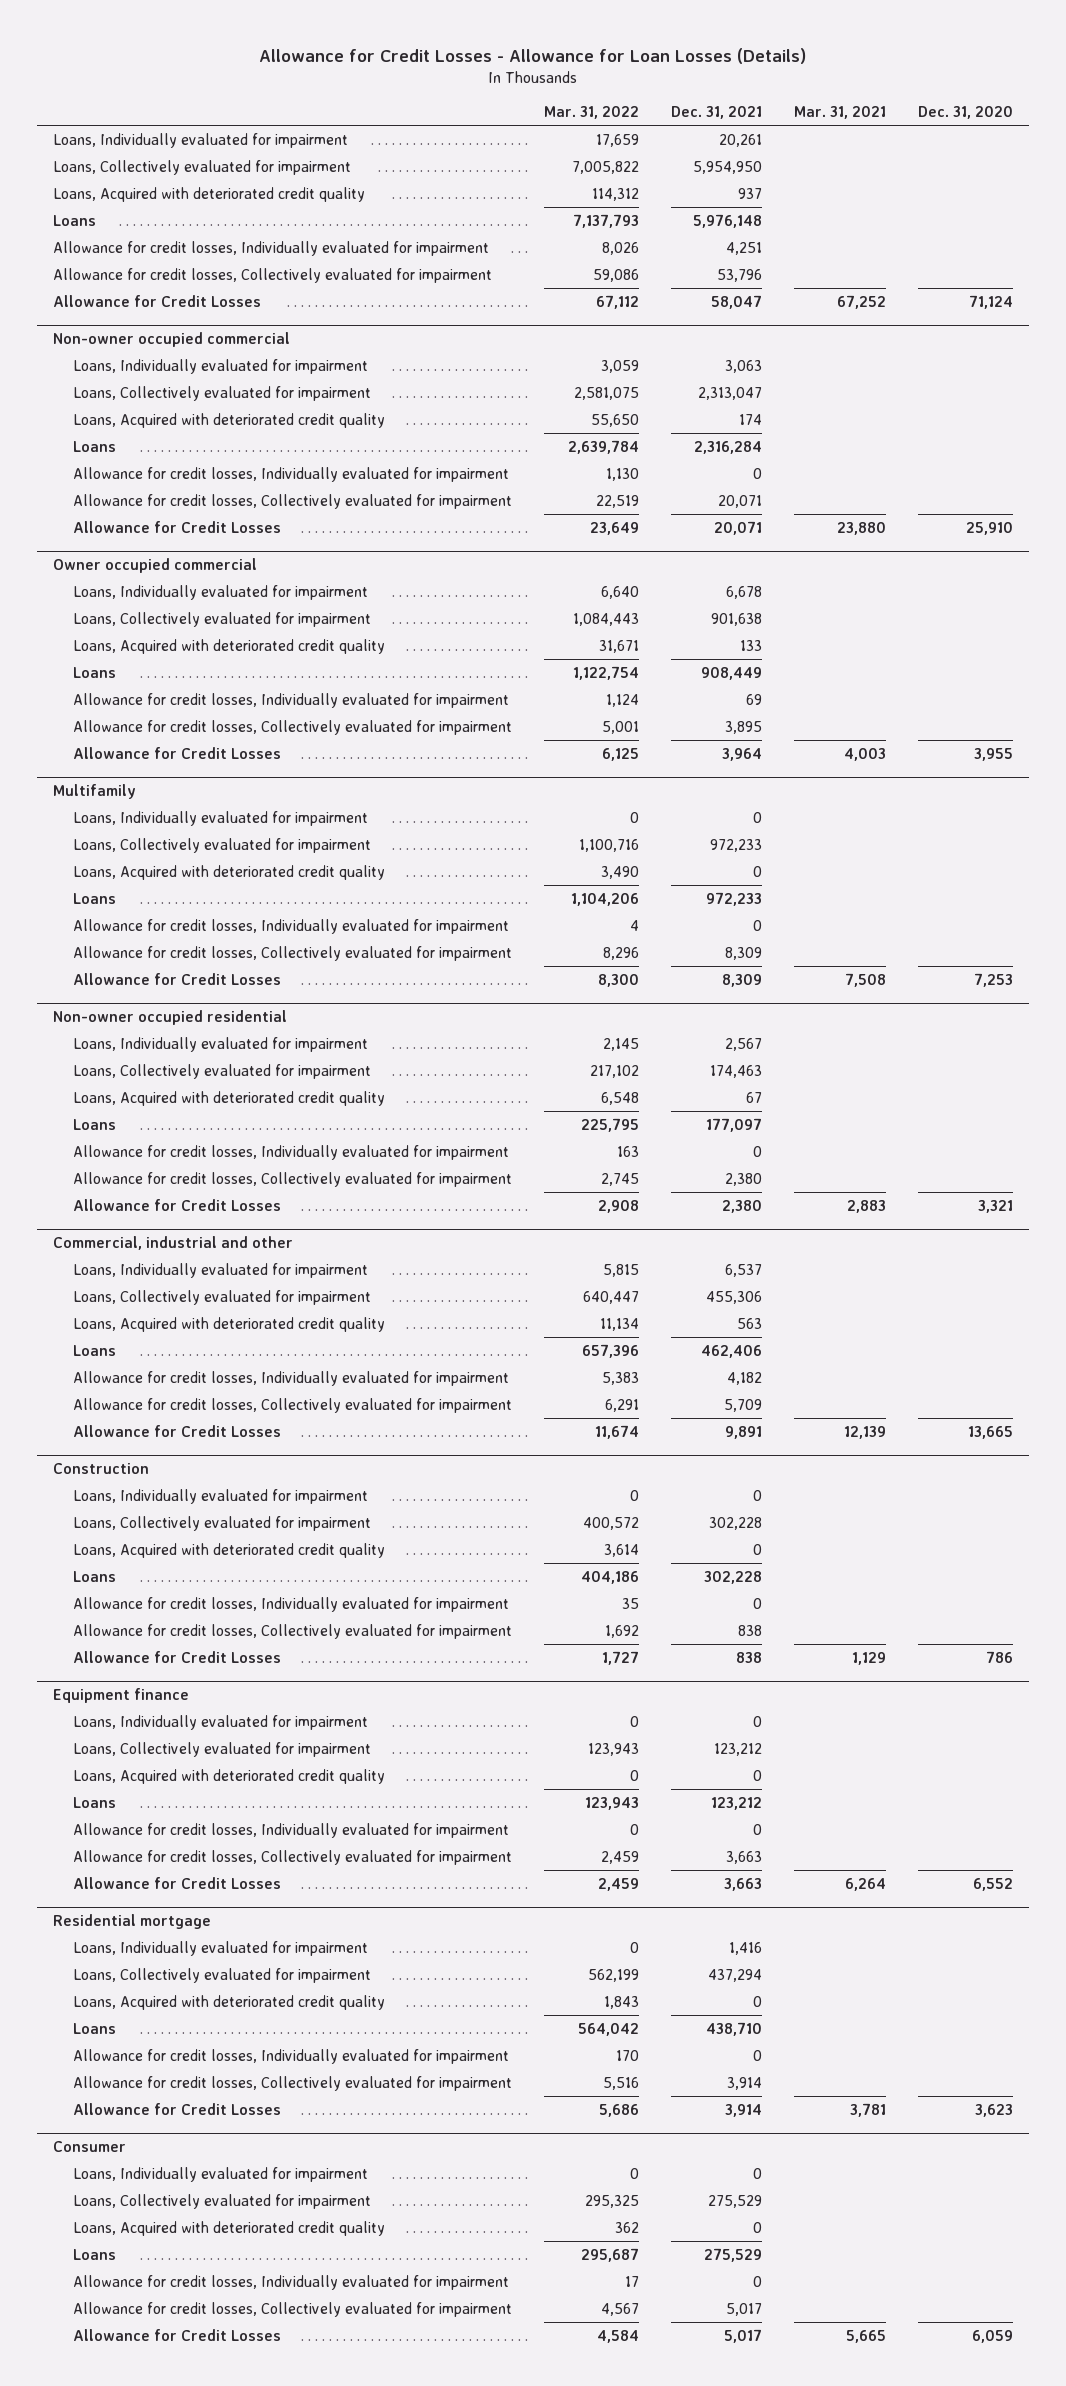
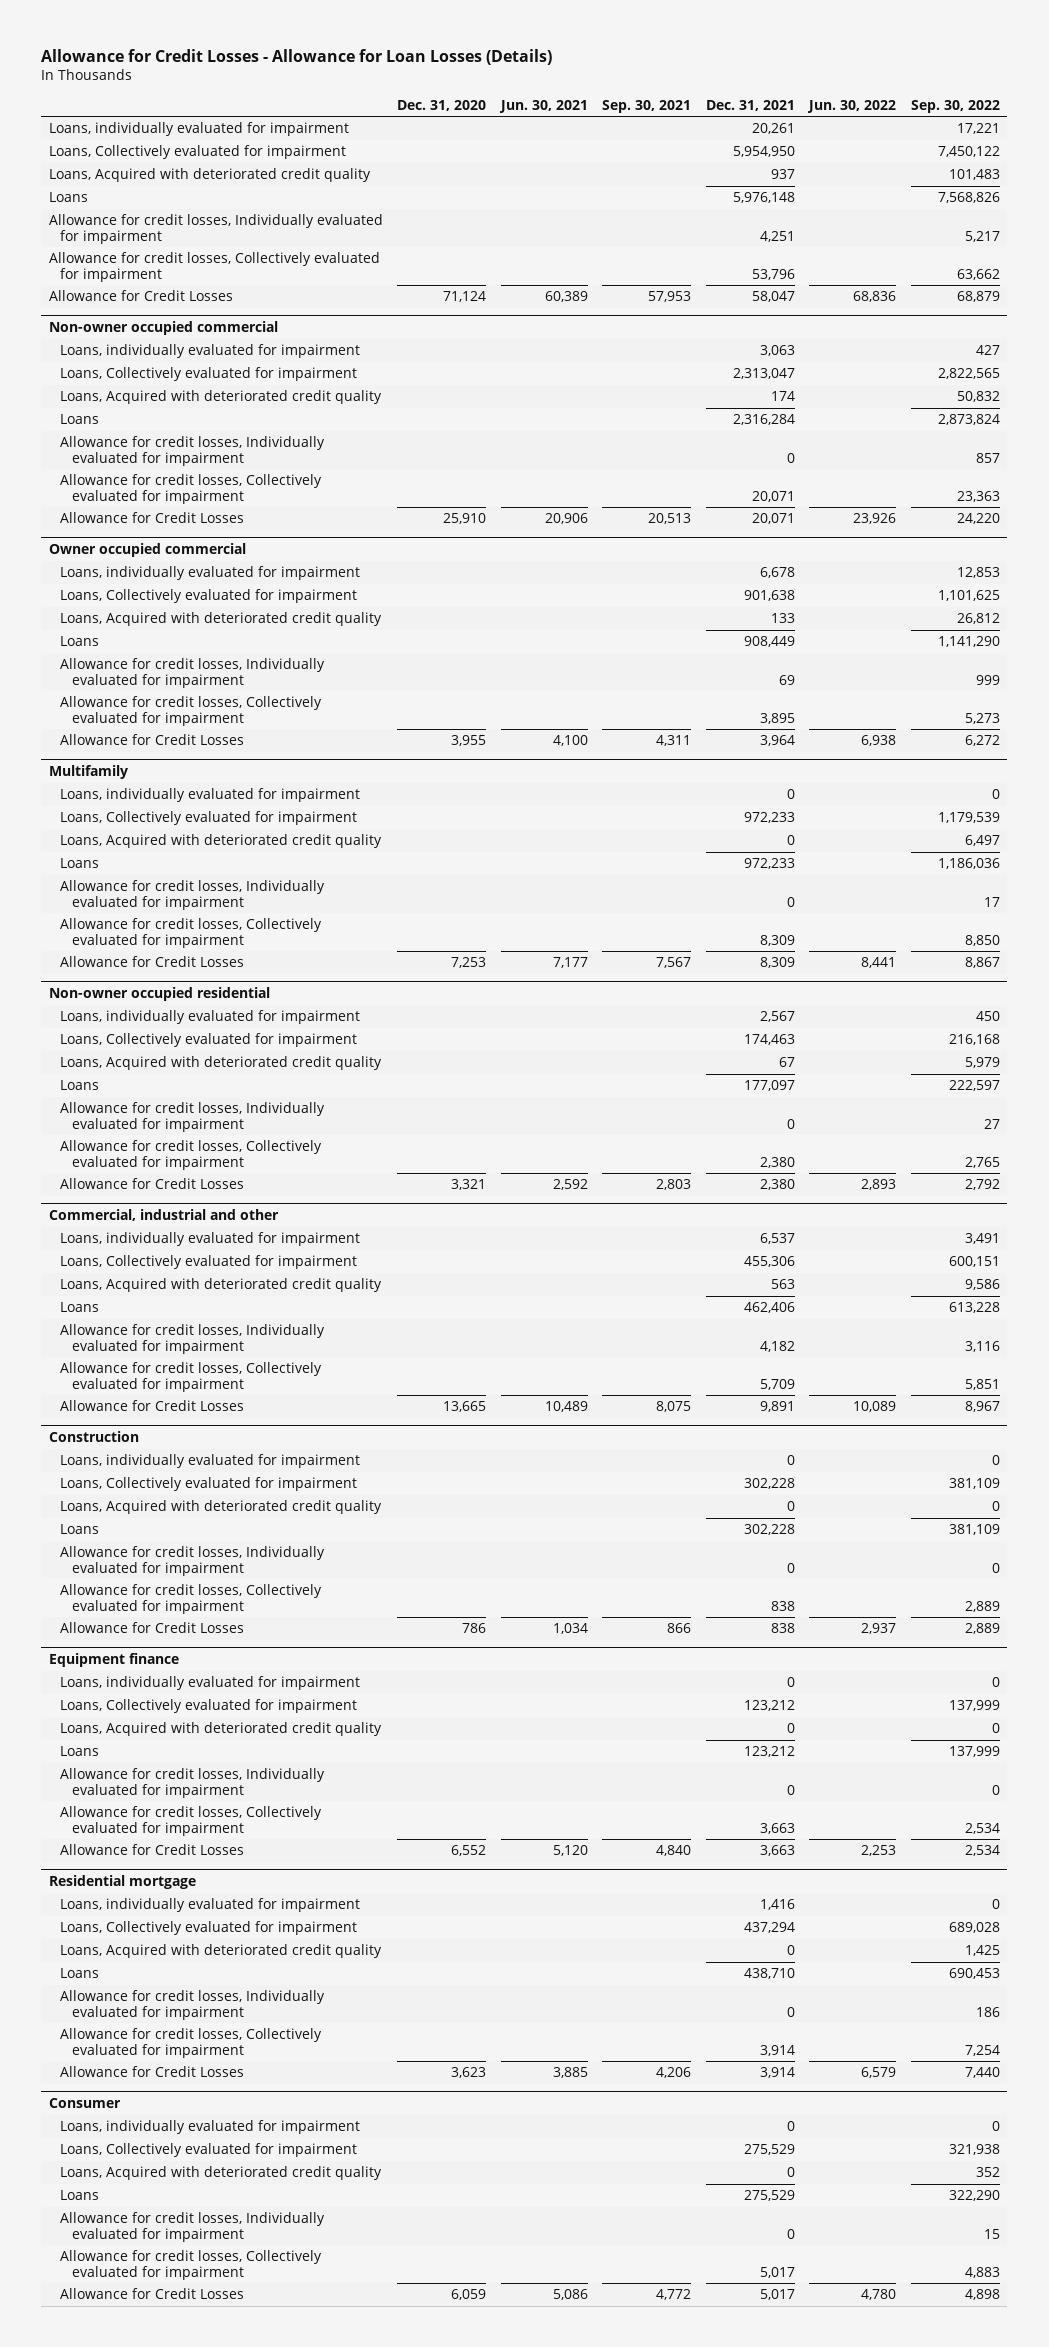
[544,106,640,120] Mar. 31, 2022 -> none
[794,106,887,120] Mar. 31, 2021 -> none
none -> [498,99,588,113] Jun. 30, 2021
none -> [602,99,692,113] Sep. 30, 2021
none -> [807,99,897,113] Jun. 30, 2022
none -> [910,99,1000,113] Sep. 30, 2022
[53,132,349,148] Loans, Individually evaluated for impairment -> [48,122,349,137] Loans, individually evaluated for impairment
[73,358,369,374] Loans, Individually evaluated for impairment -> [60,344,361,359] Loans, individually evaluated for impairment
[73,584,369,600] Loans, Individually evaluated for impairment -> [60,566,361,581] Loans, individually evaluated for impairment
[73,810,369,826] Loans, Individually evaluated for impairment -> [60,788,361,803] Loans, individually evaluated for impairment
[73,1036,369,1052] Loans, Individually evaluated for impairment -> [60,1010,361,1025] Loans, individually evaluated for impairment
[73,1262,369,1278] Loans, Individually evaluated for impairment -> [60,1232,361,1247] Loans, individually evaluated for impairment
[73,1488,369,1504] Loans, Individually evaluated for impairment -> [60,1454,361,1469] Loans, individually evaluated for impairment
[73,1714,369,1730] Loans, Individually evaluated for impairment -> [60,1676,361,1691] Loans, individually evaluated for impairment
[73,1940,369,1956] Loans, Individually evaluated for impairment -> [60,1898,361,1913] Loans, individually evaluated for impairment
[73,2166,369,2182] Loans, Individually evaluated for impairment -> [60,2120,361,2135] Loans, individually evaluated for impairment

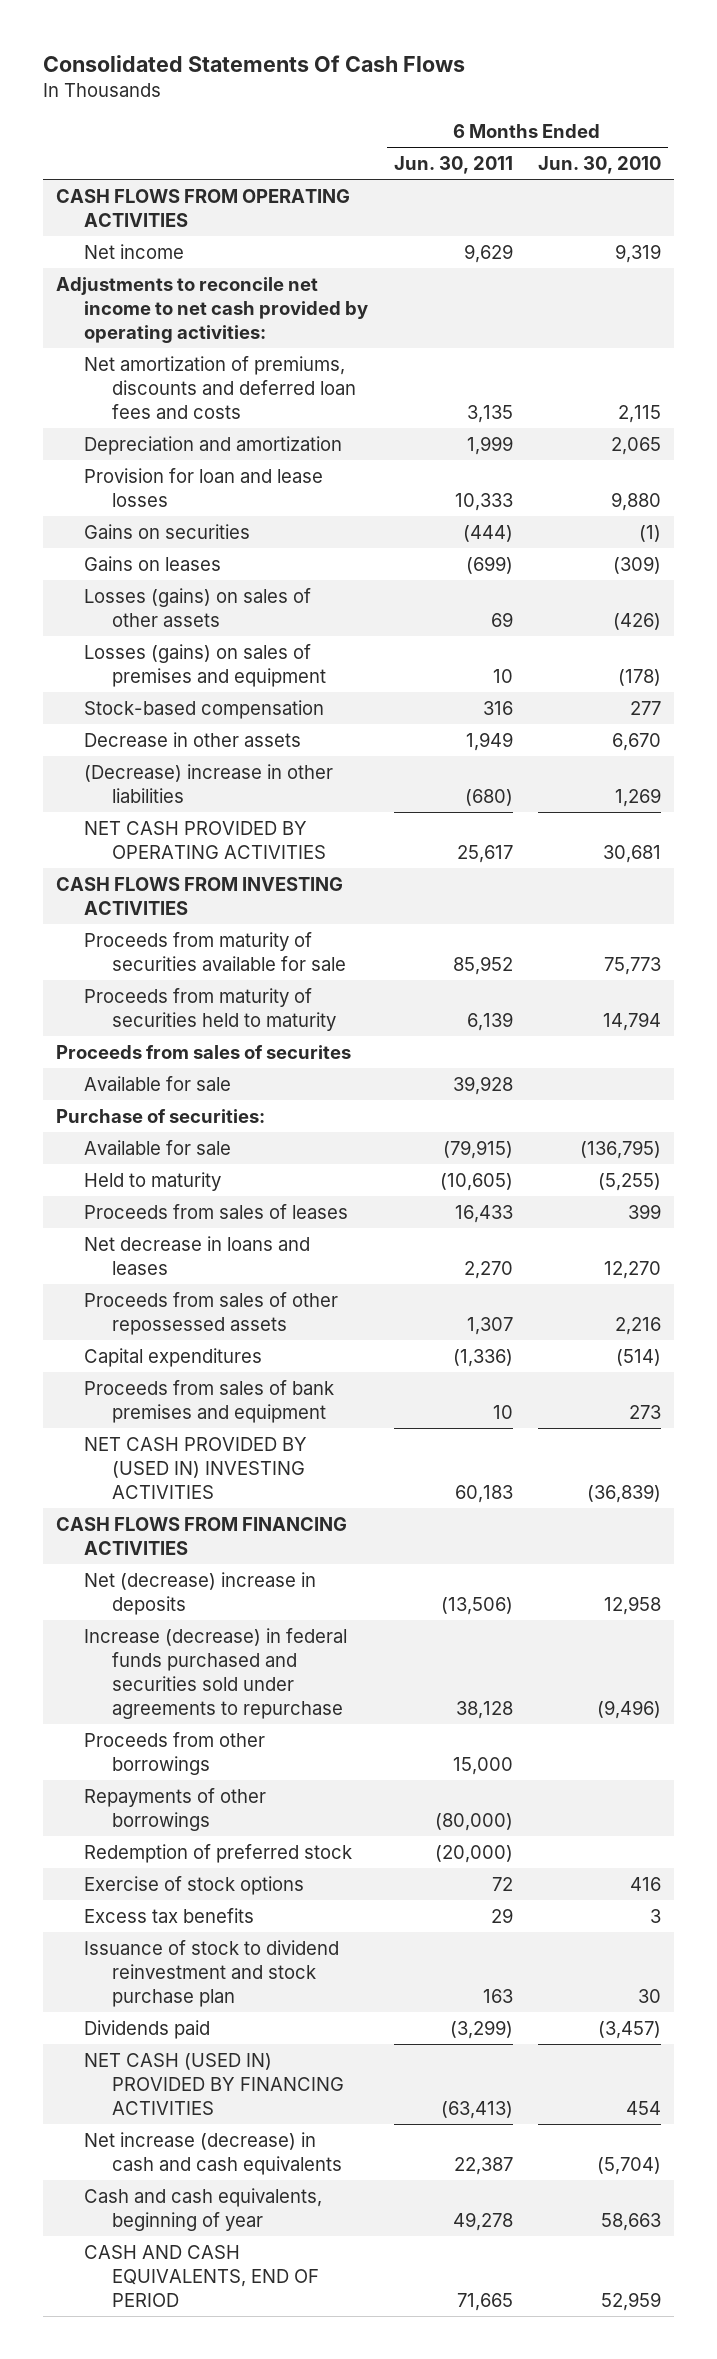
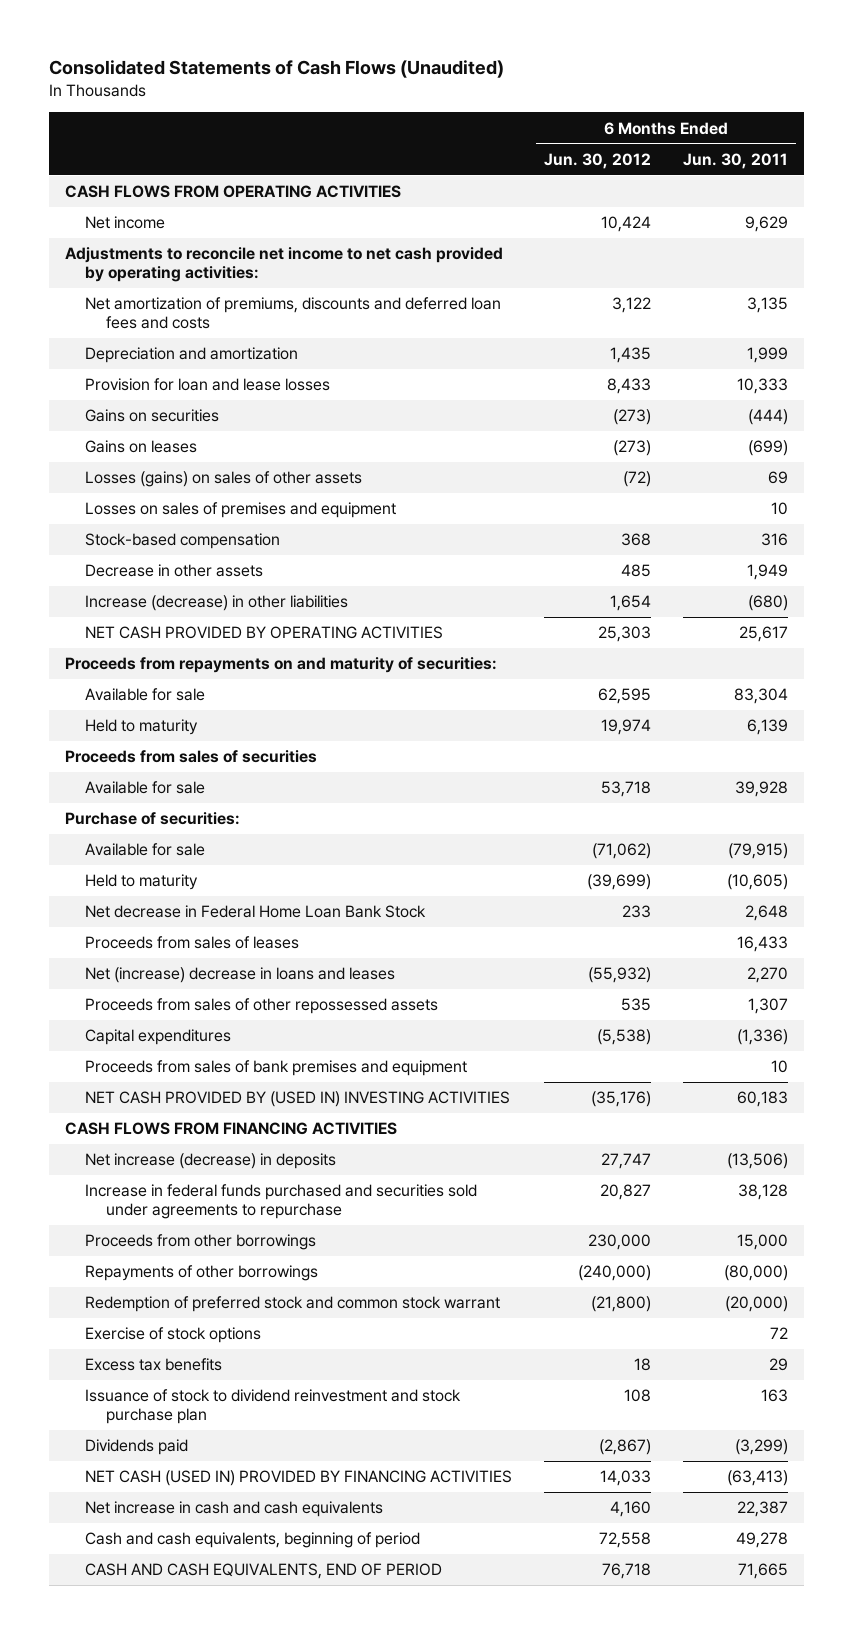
[42,54,465,72] Consolidated Statements Of Cash Flows -> [48,60,504,79] Consolidated Statements of Cash Flows (Unaudited)
[538,156,662,175] Jun. 30, 2010 -> none
none -> [544,152,652,169] Jun. 30, 2012
[83,643,326,687] Losses (gains) on sales of premises and equipment -> [85,502,397,519] Losses on sales of premises and equipment
[83,763,333,803] (Decrease) increase in other liabilities -> [85,595,349,612] Increase (decrease) in other liabilities
[55,876,343,915] CASH FLOWS FROM INVESTING ACTIVITIES -> none
none -> [64,657,497,674] Proceeds from repayments on and maturity of securities:
[83,931,346,971] Proceeds from maturity of securities available for sale -> [85,688,206,702] Available for sale
[452,955,513,975] 85,952 -> [733,688,788,705] 83,304
[83,987,336,1031] Proceeds from maturity of securities held to maturity -> [85,719,199,736] Held to maturity
[55,1044,351,1059] Proceeds from sales of securites -> [64,750,317,764] Proceeds from sales of securities
none -> [85,905,427,919] Net decrease in Federal Home Loan Bank Stock
[83,1235,310,1275] Net decrease in loans and leases -> [85,967,396,984] Net (increase) decrease in loans and leases
[83,1571,316,1615] Net (decrease) increase in deposits -> [85,1153,337,1170] Net increase (decrease) in deposits
[83,1627,347,1719] Increase (decrease) in federal funds purchased and securities sold under agreements to repurchase -> [85,1184,478,1220] Increase in federal funds purchased and securities sold under agreements to repurchase
[83,1843,352,1863] Redemption of preferred stock -> [85,1296,501,1313] Redemption of preferred stock and common stock warrant
[83,2131,342,2175] Net increase (decrease) in cash and cash equivalents -> [85,1501,384,1518] Net increase in cash and cash equivalents
[83,2187,322,2231] Cash and cash equivalents, beginning of year -> [85,1532,421,1549] Cash and cash equivalents, beginning of period

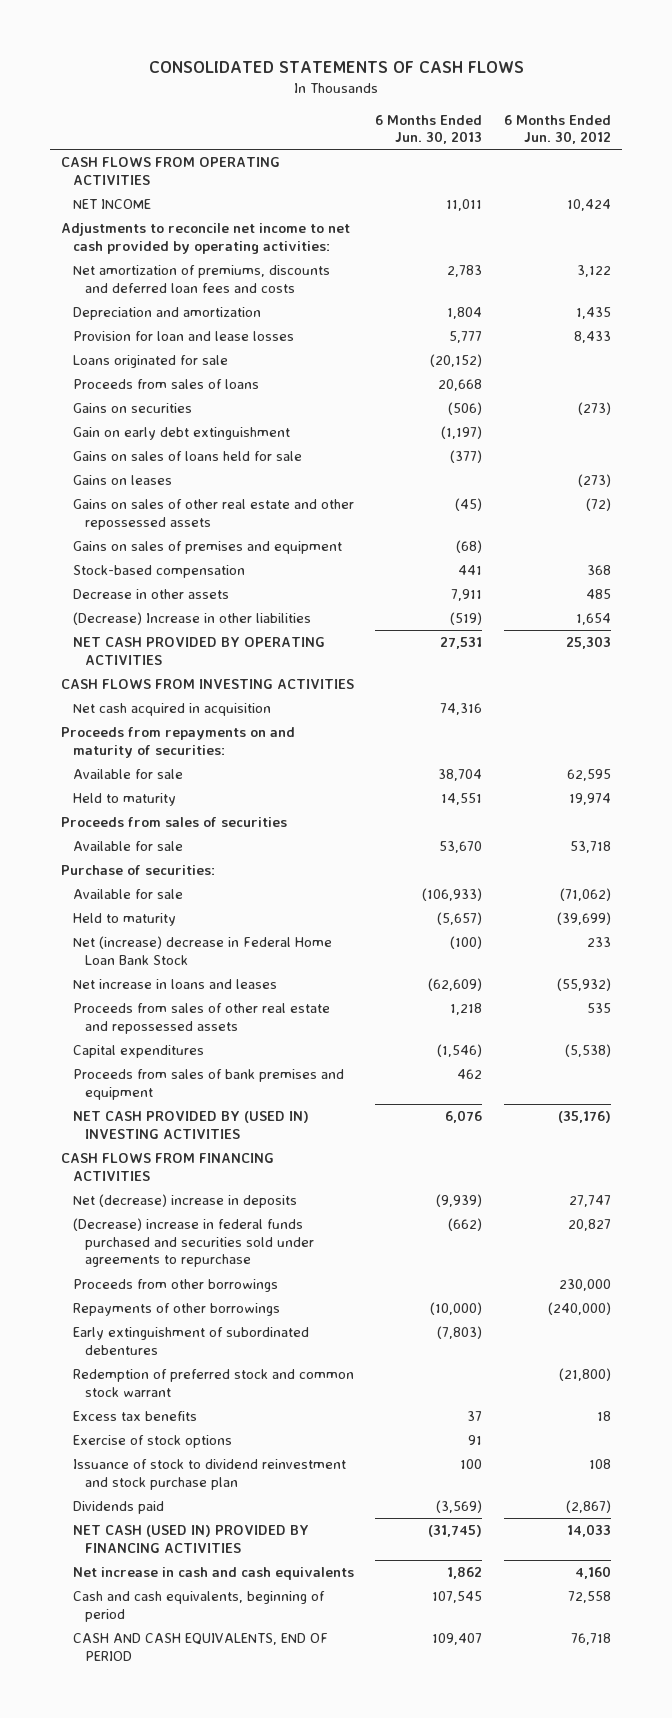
[48,60,504,79] Consolidated Statements of Cash Flows (Unaudited) -> [148,60,524,73] CONSOLIDATED STATEMENTS OF CASH FLOWS
[682,152,788,169] Jun. 30, 2011 -> none
none -> [375,114,483,145] 6 Months Ended Jun. 30, 2013
[85,216,166,230] Net income -> [73,199,152,210] NET INCOME
none -> [73,355,229,369] Loans originated for sale
none -> [73,379,260,390] Proceeds from sales of loans
none -> [73,427,291,441] Gain on early debt extinguishment
none -> [73,451,303,462] Gains on sales of loans held for sale
[85,471,363,488] Losses (gains) on sales of other assets -> [73,499,355,530] Gains on sales of other real estate and other repossessed assets
[85,502,397,519] Losses on sales of premises and equipment -> [73,541,343,555] Gains on sales of premises and equipment
[85,595,349,612] Increase (decrease) in other liabilities -> [73,612,312,626] (Decrease) Increase in other liabilities
none -> [60,679,354,690] CASH FLOWS FROM INVESTING ACTIVITIES
none -> [73,703,272,717] Net cash acquired in acquisition
[85,936,300,950] Proceeds from sales of leases -> none
[85,905,427,919] Net decrease in Federal Home Loan Bank Stock -> [73,936,333,965] Net (increase) decrease in Federal Home Loan Bank Stock
[85,967,396,984] Net (increase) decrease in loans and leases -> [73,979,278,990] Net increase in loans and leases
[85,998,439,1015] Proceeds from sales of other repossessed assets -> [73,1003,331,1034] Proceeds from sales of other real estate and repossessed assets
[85,1153,337,1170] Net increase (decrease) in deposits -> [73,1194,298,1209] Net (decrease) increase in deposits
[85,1184,478,1220] Increase in federal funds purchased and securities sold under agreements to repurchase -> [73,1218,315,1268] (Decrease) increase in federal funds purchased and securities sold under agreements to repurchase
none -> [73,1327,310,1355] Early extinguishment of subordinated debentures
[85,1327,262,1344] Exercise of stock options -> [73,1435,233,1449] Exercise of stock options

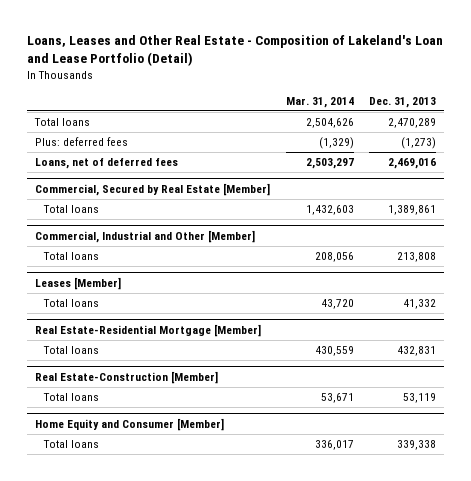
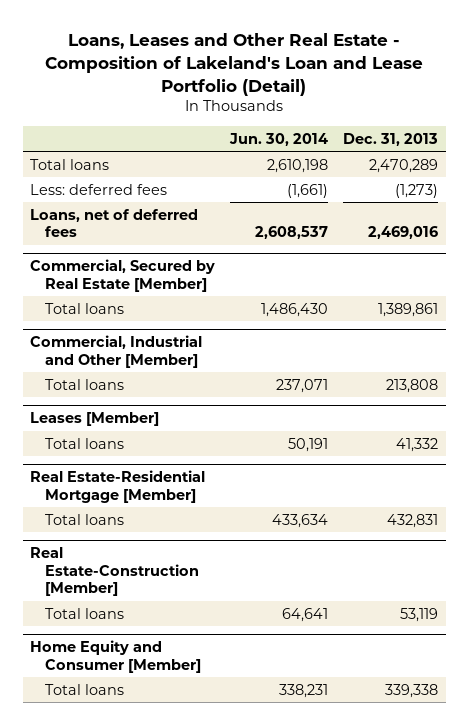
[285,96,354,108] Mar. 31, 2014 -> none
none -> [229,132,329,146] Jun. 30, 2014
[35,137,129,147] Plus: deferred fees -> [30,183,168,195] Less: deferred fees

